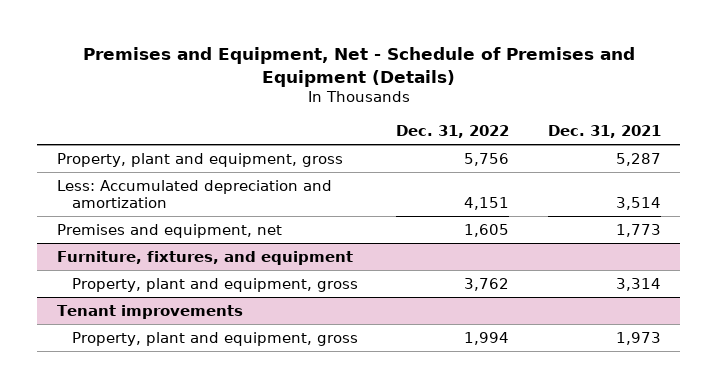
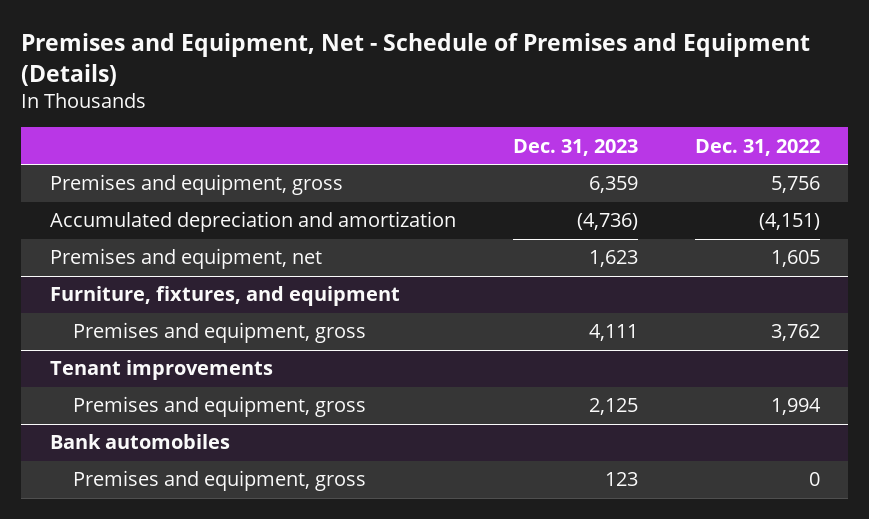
[547,124,661,138] Dec. 31, 2021 -> none
none -> [512,138,638,156] Dec. 31, 2023
[56,152,343,167] Property, plant and equipment, gross -> [49,174,343,196] Premises and equipment, gross
[56,179,332,209] Less: Accumulated depreciation and amortization -> [49,211,456,233] Accumulated depreciation and amortization
[464,197,510,211] 4,151 -> [758,213,820,231] (4,151)
[71,277,358,292] Property, plant and equipment, gross -> [73,322,367,344] Premises and equipment, gross
[71,331,358,346] Property, plant and equipment, gross -> [73,396,367,418] Premises and equipment, gross
none -> [49,434,230,450] Bank automobiles
none -> [73,470,367,492] Premises and equipment, gross

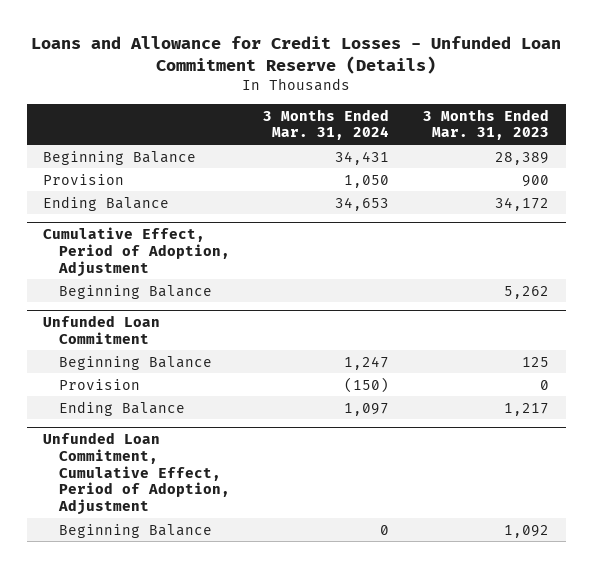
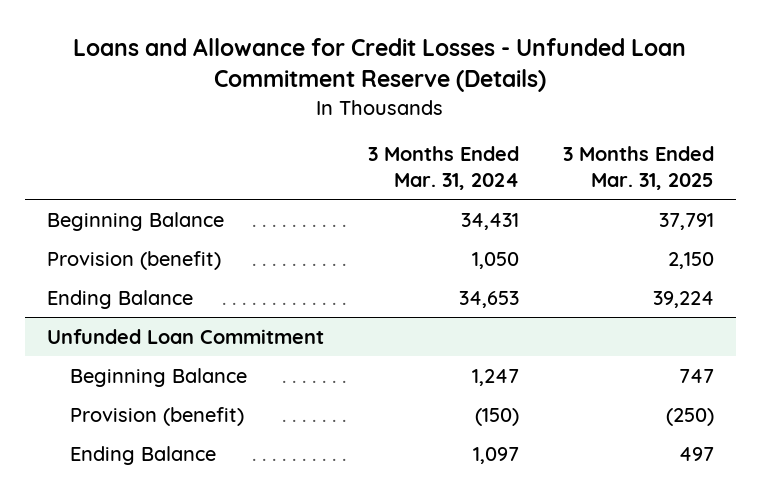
[422,108,549,141] 3 Months Ended Mar. 31, 2023 -> none
none -> [562,146,714,190] 3 Months Ended Mar. 31, 2025
[43,173,125,185] Provision -> [47,250,222,270] Provision (benefit)
[43,226,230,277] Cumulative Effect, Period of Adoption, Adjustment -> none
[58,284,212,299] Beginning Balance -> none
[58,378,140,390] Provision -> [70,406,245,426] Provision (benefit)
[43,431,230,516] Unfunded Loan Commitment, Cumulative Effect, Period of Adoption, Adjustment -> none
[58,523,212,538] Beginning Balance -> none

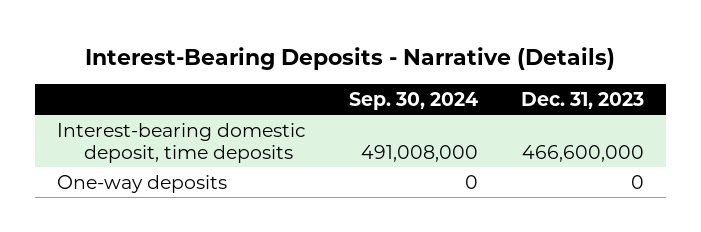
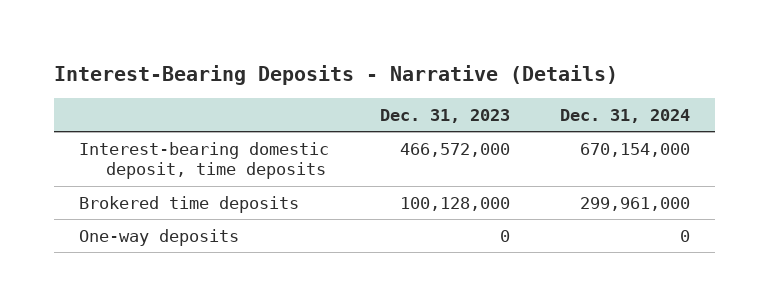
[348,91,478,110] Sep. 30, 2024 -> none
none -> [560,108,691,123] Dec. 31, 2024
[522,144,645,162] 466,600,000 -> [399,142,510,157] 466,572,000
none -> [79,195,300,213] Brokered time deposits

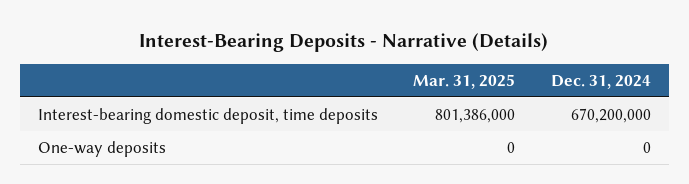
[379,108,510,123] Dec. 31, 2023 -> none
none -> [413,73,516,89] Mar. 31, 2025
[79,195,300,213] Brokered time deposits -> none
[580,142,691,157] 670,154,000 -> [570,107,651,123] 670,200,000

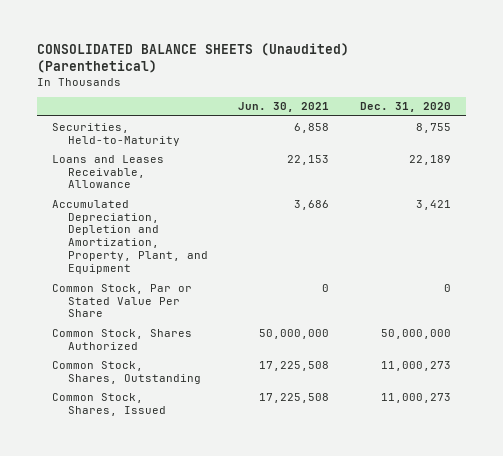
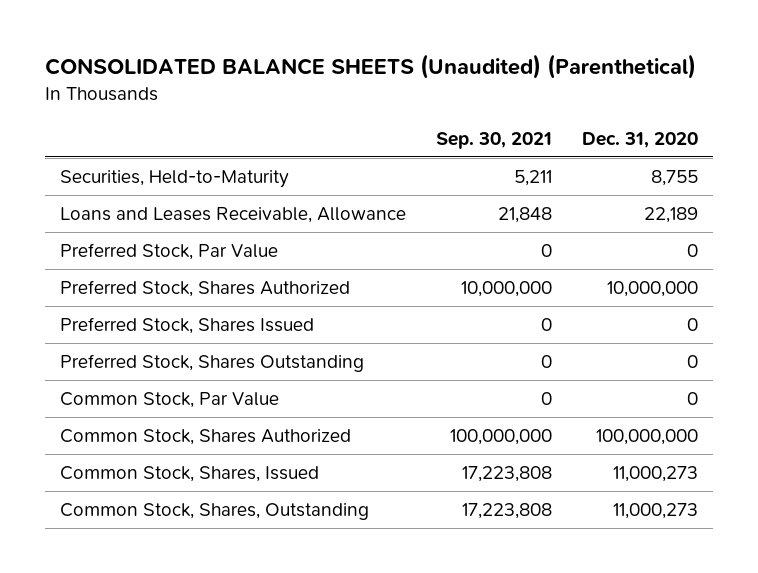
[238,102,330,113] Jun. 30, 2021 -> none
none -> [435,131,552,149] Sep. 30, 2021
[52,199,208,274] Accumulated Depreciation, Depletion and Amortization, Property, Plant, and Equipment -> none
none -> [59,243,278,261] Preferred Stock, Par Value
none -> [59,280,350,298] Preferred Stock, Shares Authorized
none -> [59,317,314,335] Preferred Stock, Shares Issued
none -> [59,354,364,373] Preferred Stock, Shares Outstanding
[52,283,193,318] Common Stock, Par or Stated Value Per Share -> [59,392,279,409] Common Stock, Par Value
[381,328,452,339] 50,000,000 -> [596,429,699,446] 100,000,000
[52,360,201,384] Common Stock, Shares, Outstanding -> [59,503,369,521] Common Stock, Shares, Outstanding

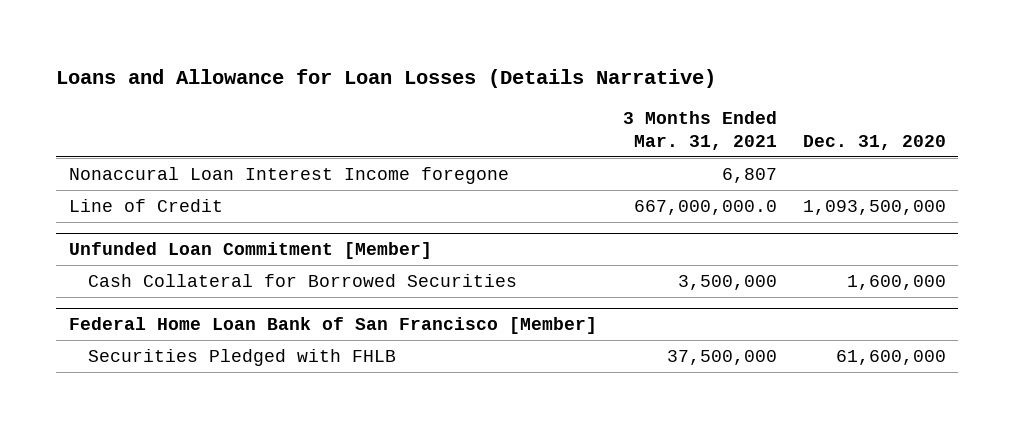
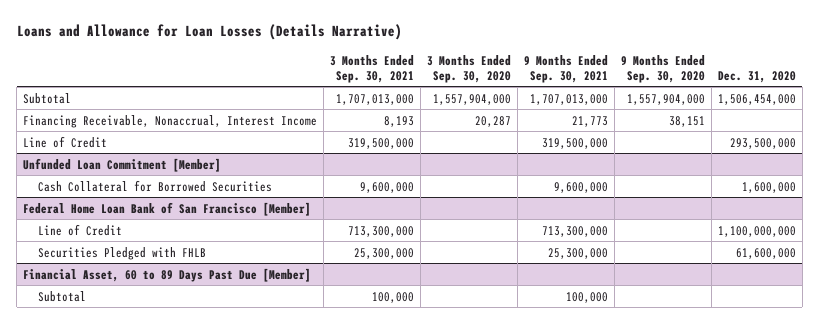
[622,110,777,151] 3 Months Ended Mar. 31, 2021 -> none
none -> [330,54,415,83] 3 Months Ended Sep. 30, 2021
none -> [426,54,511,83] 3 Months Ended Sep. 30, 2020
none -> [523,54,608,83] 9 Months Ended Sep. 30, 2021
none -> [620,54,705,83] 9 Months Ended Sep. 30, 2020
none -> [23,92,72,104] Subtotal
[69,166,510,184] Nonaccural Loan Interest Income foregone -> [23,114,318,128] Financing Receivable, Nonaccrual, Interest Income
[802,199,946,215] 1,093,500,000 -> [729,137,796,149] 293,500,000
none -> [37,223,122,236] Line of Credit
none -> [23,267,312,282] Financial Asset, 60 to 89 Days Past Due [Member]
none -> [37,290,86,302] Subtotal

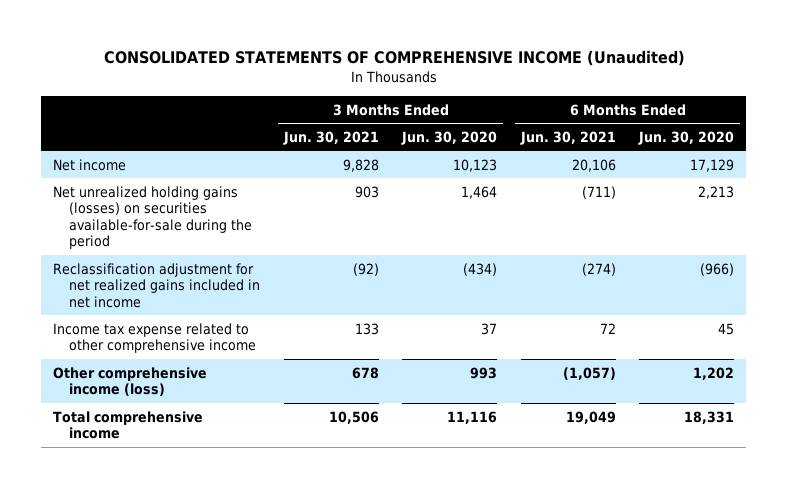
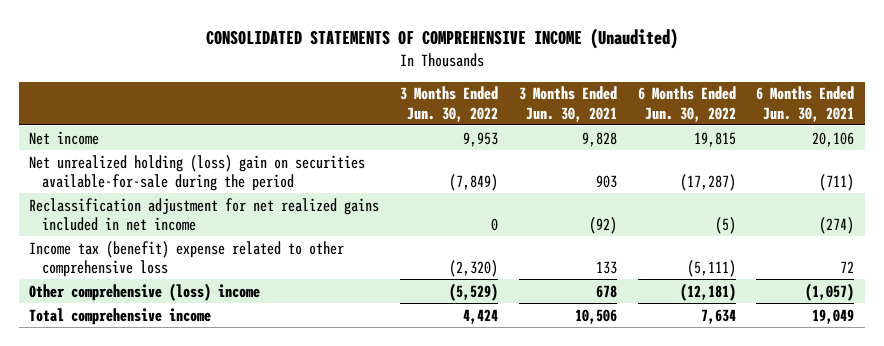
[401,130,498,145] Jun. 30, 2020 -> none
[638,130,735,145] Jun. 30, 2020 -> none
none -> [400,86,499,122] 3 Months Ended Jun. 30, 2022
none -> [637,86,736,122] 6 Months Ended Jun. 30, 2022
[52,185,253,250] Net unrealized holding gains (losses) on securities available-for-sale during the period -> [29,154,366,191] Net unrealized holding (loss) gain on securities available-for-sale during the period
[52,322,257,354] Income tax expense related to other comprehensive income -> [29,240,345,277] Income tax (benefit) expense related to other comprehensive loss
[52,366,207,397] Other comprehensive income (loss) -> [29,282,261,301] Other comprehensive (loss) income

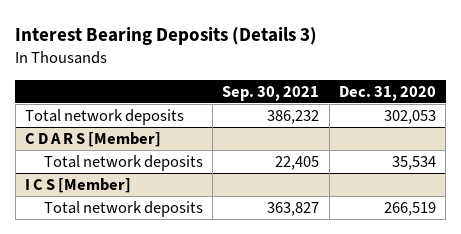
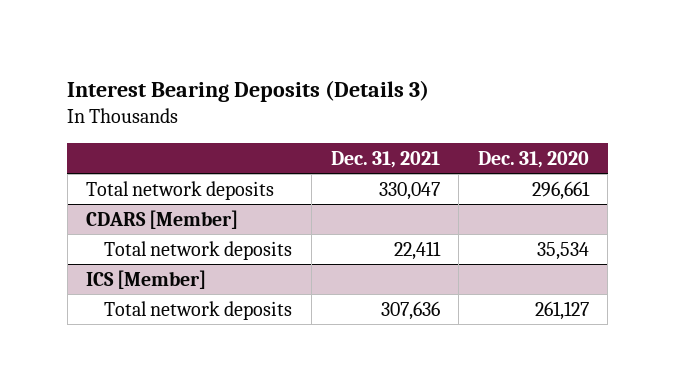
[222,85,320,101] Sep. 30, 2021 -> none
none -> [330,150,440,168] Dec. 31, 2021
[383,110,436,125] 302,053 -> [531,180,590,200] 296,661
[25,132,162,148] C D A R S [Member] -> [86,209,239,229] CDARS [Member]
[25,178,132,194] I C S [Member] -> [86,269,207,289] ICS [Member]
[383,202,436,217] 266,519 -> [534,300,589,320] 261,127

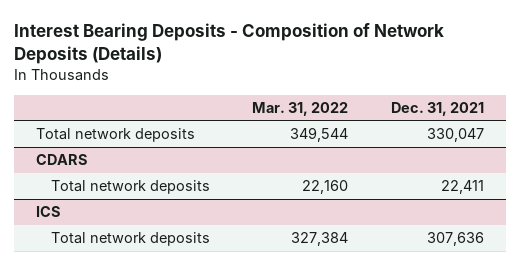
[67,80,430,103] Interest Bearing Deposits (Details 3) -> [14,23,445,65] Interest Bearing Deposits - Composition of Network Deposits (Details)
[477,150,589,168] Dec. 31, 2020 -> none
none -> [252,101,349,116] Mar. 31, 2022
[86,209,239,229] CDARS [Member] -> [35,154,88,166] CDARS
[86,269,207,289] ICS [Member] -> [35,206,61,218] ICS

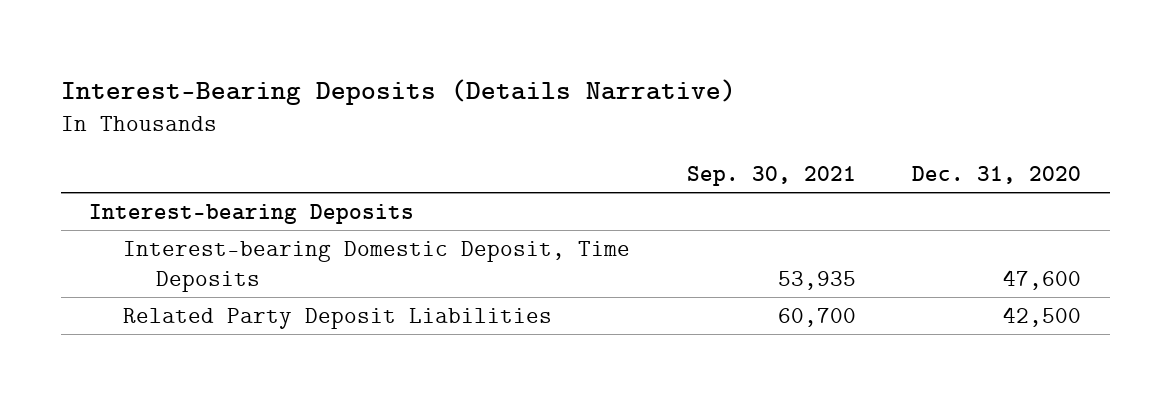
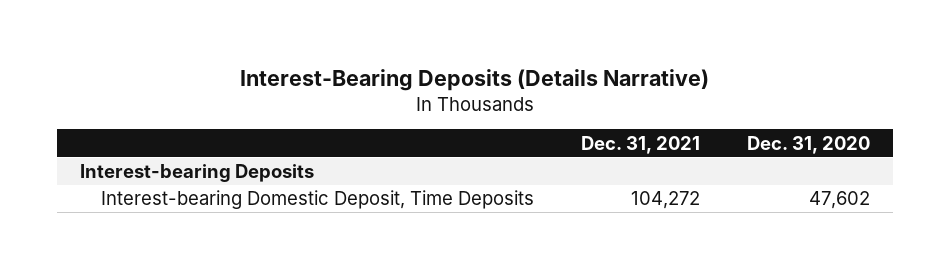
[686,166,856,187] Sep. 30, 2021 -> none
none -> [580,135,700,154] Dec. 31, 2021
[122,307,552,329] Related Party Deposit Liabilities -> none
[1003,269,1082,290] 47,600 -> [808,191,870,210] 47,602

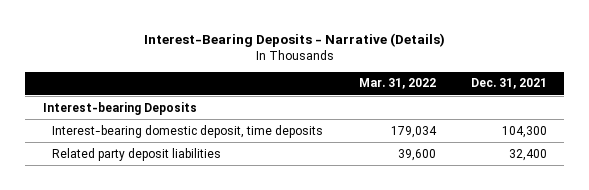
[240,68,710,91] Interest-Bearing Deposits (Details Narrative) -> [143,32,445,47] Interest-Bearing Deposits - Narrative (Details)
[746,135,870,154] Dec. 31, 2020 -> none
none -> [358,78,436,90] Mar. 31, 2022
[100,190,534,210] Interest-bearing Domestic Deposit, Time Deposits -> [52,124,324,138] Interest-bearing domestic deposit, time deposits
[630,191,700,210] 104,272 -> [501,125,547,138] 104,300
none -> [52,147,222,161] Related party deposit liabilities

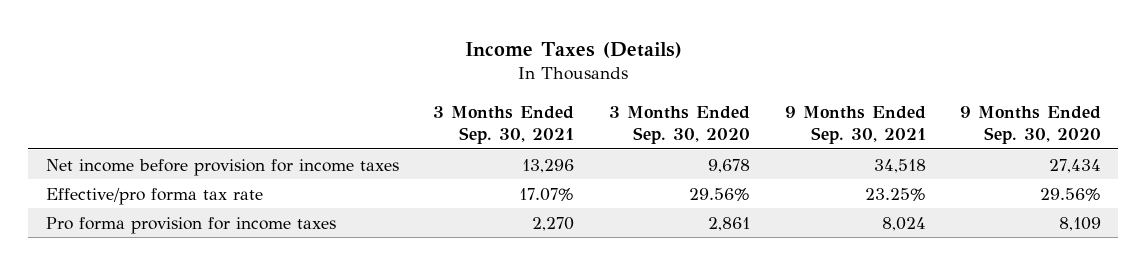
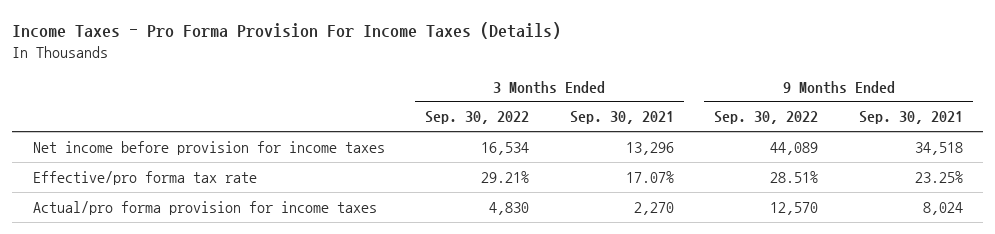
[465,41,683,58] Income Taxes (Details) -> [12,22,562,40] Income Taxes - Pro Forma Provision For Income Taxes (Details)
[608,105,750,145] 3 Months Ended Sep. 30, 2020 -> none
[960,105,1102,145] 9 Months Ended Sep. 30, 2020 -> none
none -> [425,111,530,125] Sep. 30, 2022
none -> [714,111,819,125] Sep. 30, 2022
[45,216,336,234] Pro forma provision for income taxes -> [32,200,377,215] Actual/pro forma provision for income taxes

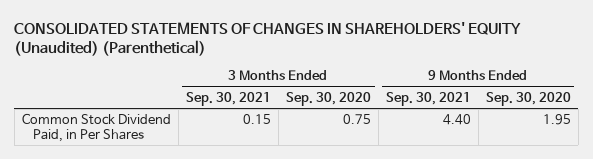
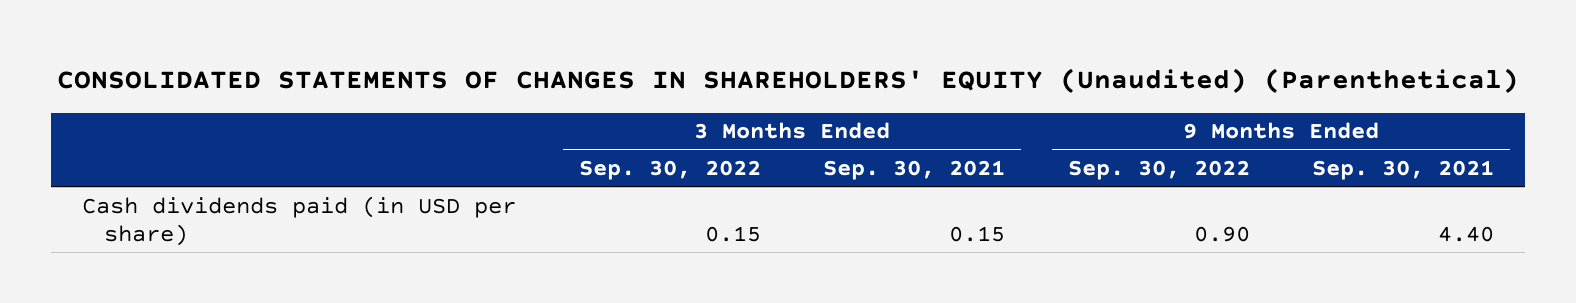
[285,91,371,106] Sep. 30, 2020 -> none
[485,91,571,106] Sep. 30, 2020 -> none
none -> [578,159,761,180] Sep. 30, 2022
none -> [1067,159,1250,180] Sep. 30, 2022
[21,113,171,142] Common Stock Dividend Paid, in Per Shares -> [82,195,517,246] Cash dividends paid (in USD per share)

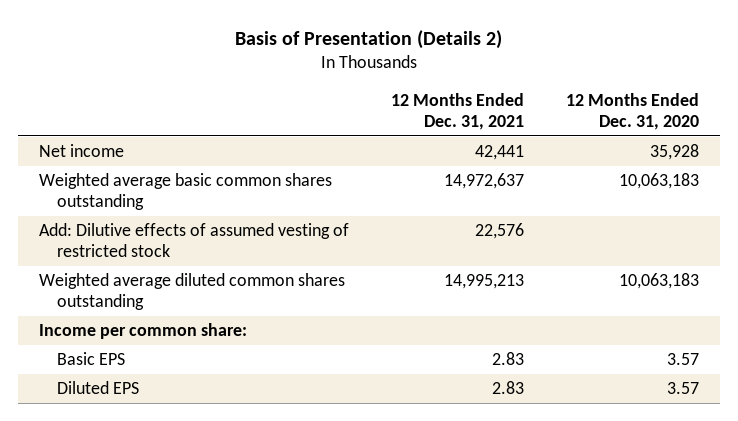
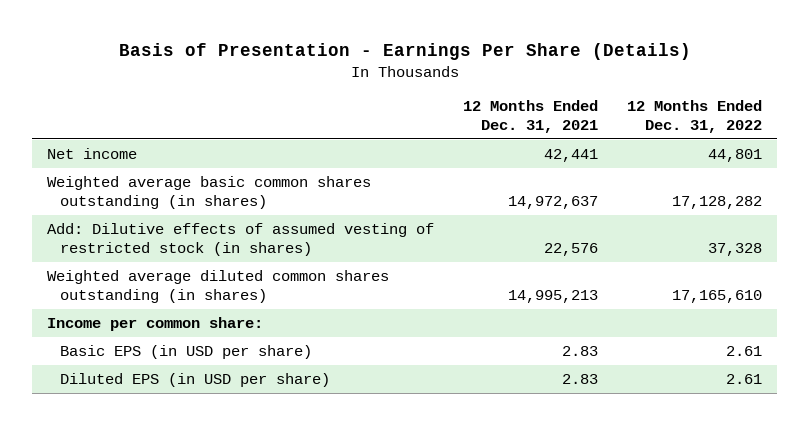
[234,29,502,49] Basis of Presentation (Details 2) -> [118,42,691,60] Basis of Presentation - Earnings Per Share (Details)
[565,92,699,130] 12 Months Ended Dec. 31, 2020 -> none
none -> [627,99,763,133] 12 Months Ended Dec. 31, 2022
[38,173,332,211] Weighted average basic common shares outstanding -> [46,175,371,209] Weighted average basic common shares outstanding (in shares)
[38,223,349,258] Add: Dilutive effects of assumed vesting of restricted stock -> [46,222,434,256] Add: Dilutive effects of assumed vesting of restricted stock (in shares)
[38,273,345,311] Weighted average diluted common shares outstanding -> [46,269,389,303] Weighted average diluted common shares outstanding (in shares)
[57,352,126,366] Basic EPS -> [60,344,313,359] Basic EPS (in USD per share)
[57,381,140,395] Diluted EPS -> [60,372,331,387] Diluted EPS (in USD per share)

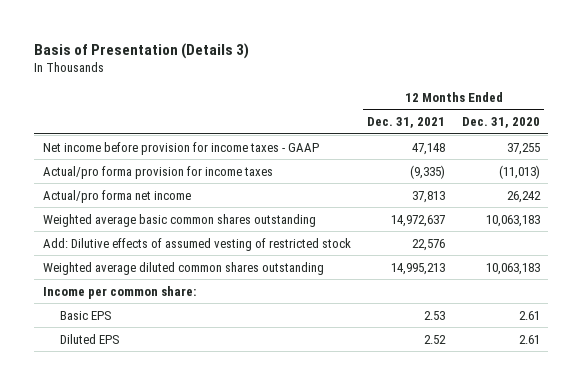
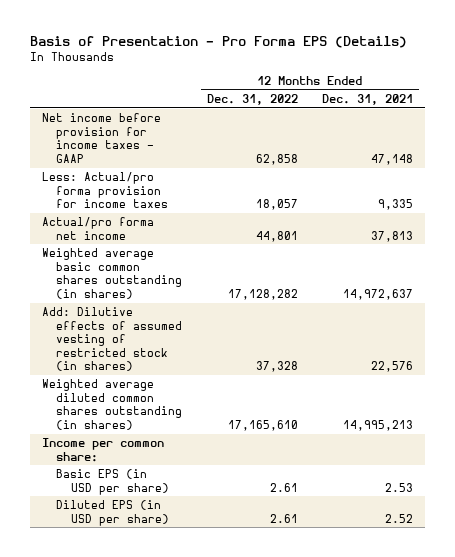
[34,42,250,59] Basis of Presentation (Details 3) -> [29,36,407,49] Basis of Presentation - Pro Forma EPS (Details)
[461,117,540,129] Dec. 31, 2020 -> none
none -> [206,93,298,105] Dec. 31, 2022
[42,165,273,179] Actual/pro forma provision for income taxes -> [41,172,169,209] Less: Actual/pro forma provision for income taxes
[410,164,446,179] (9,335) -> [378,199,414,211] 9,335
[42,213,316,227] Weighted average basic common shares outstanding -> [41,248,183,299] Weighted average basic common shares outstanding (in shares)
[42,237,351,251] Add: Dilutive effects of assumed vesting of restricted stock -> [41,307,183,372] Add: Dilutive effects of assumed vesting of restricted stock (in shares)
[42,261,324,275] Weighted average diluted common shares outstanding -> [41,379,183,430] Weighted average diluted common shares outstanding (in shares)
[60,310,113,320] Basic EPS -> [56,469,169,495] Basic EPS (in USD per share)
[60,333,121,344] Diluted EPS -> [56,500,169,526] Diluted EPS (in USD per share)

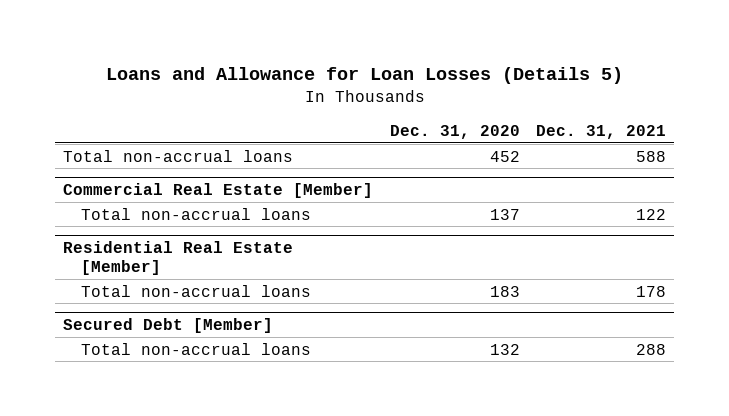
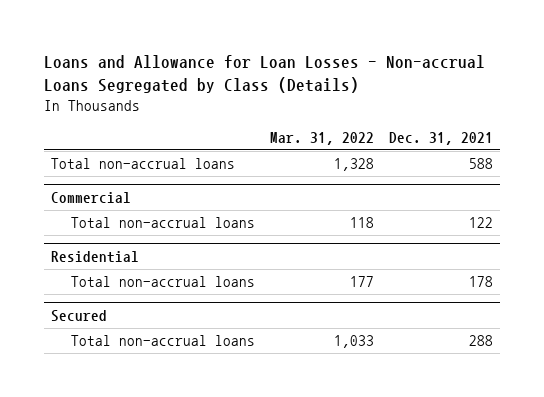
[105,67,623,85] Loans and Allowance for Loan Losses (Details 5) -> [43,54,485,93] Loans and Allowance for Loan Losses - Non-accrual Loans Segregated by Class (Details)
[389,125,520,140] Dec. 31, 2020 -> none
none -> [270,131,375,145] Mar. 31, 2022
[63,183,374,199] Commercial Real Estate [Member] -> [51,191,132,203] Commercial
[63,241,294,276] Residential Real Estate [Member] -> [51,250,140,263] Residential
[63,318,274,334] Secured Debt [Member] -> [51,309,108,322] Secured

